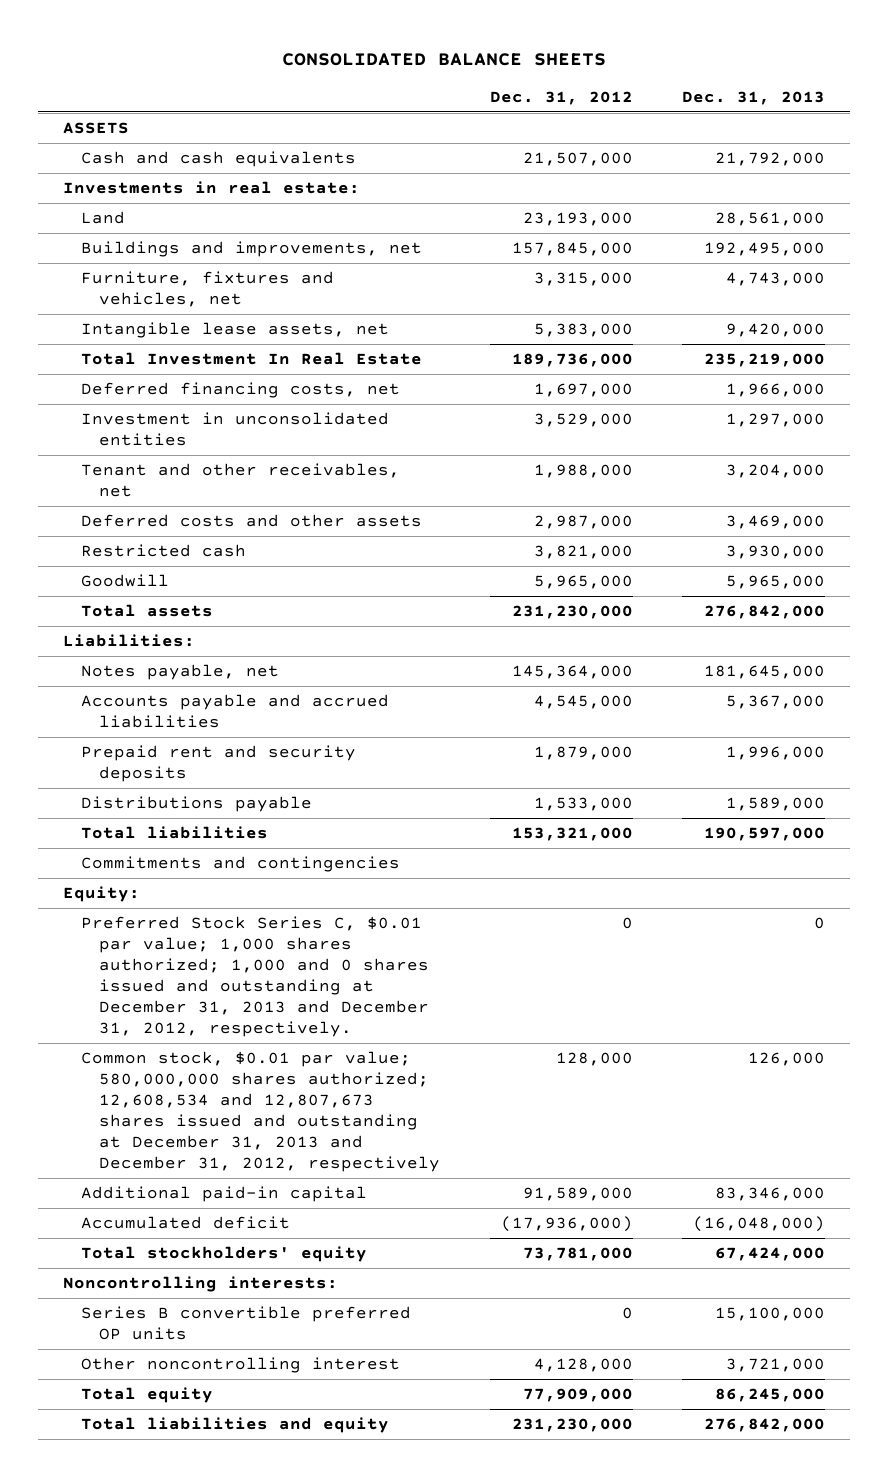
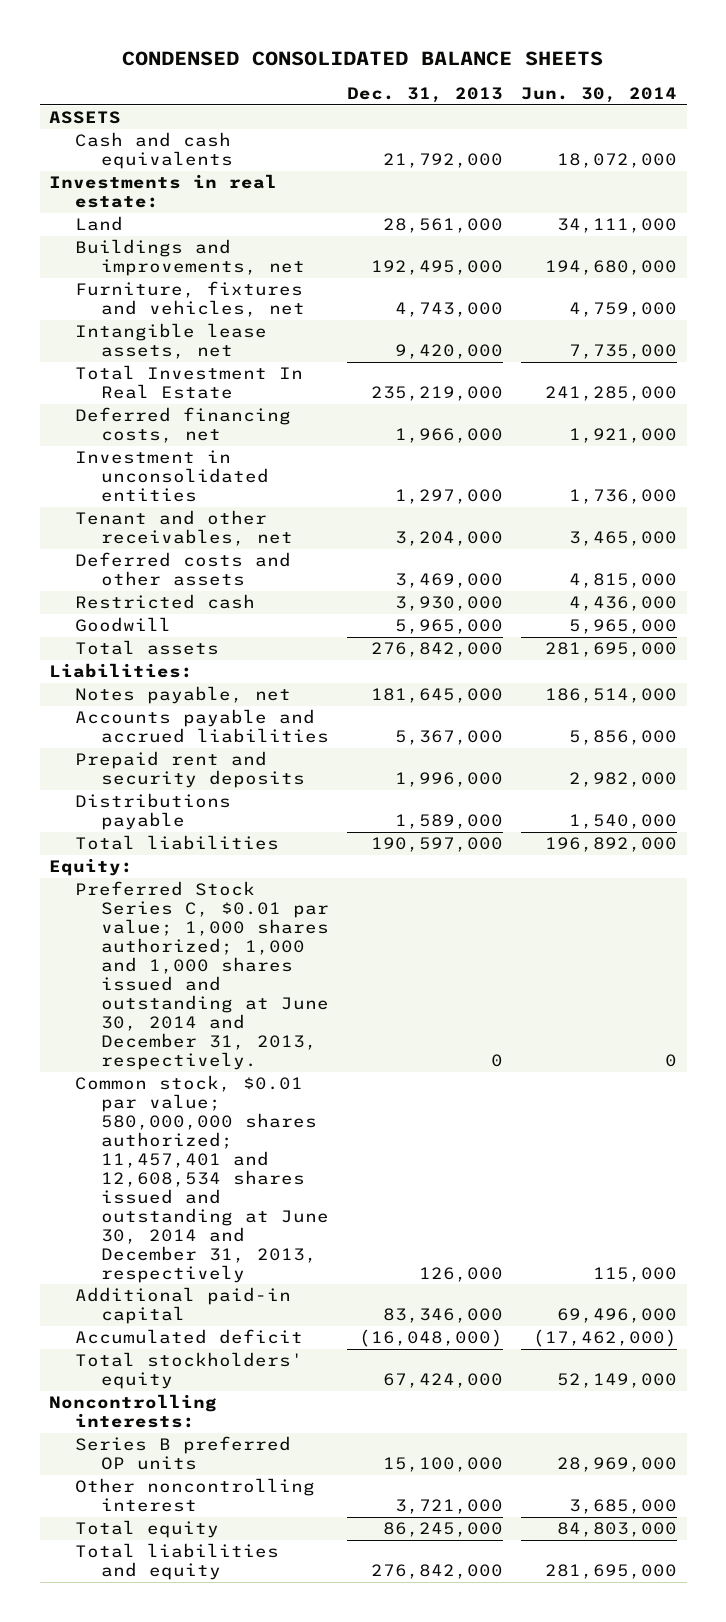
[281,52,606,66] CONSOLIDATED BALANCE SHEETS -> [122,51,604,67] CONDENSED CONSOLIDATED BALANCE SHEETS
[489,90,633,105] Dec. 31, 2012 -> none
none -> [521,86,678,103] Jun. 30, 2014
[81,855,401,872] Commitments and contingencies -> none
[81,915,430,1038] Preferred Stock Series C, $0.01 par value; 1,000 shares authorized; 1,000 and 0 shares issued and outstanding at December 31, 2013 and December 31, 2012, respectively. -> [74,881,329,1070] Preferred Stock Series C, $0.01 par value; 1,000 shares authorized; 1,000 and 1,000 shares issued and outstanding at June 30, 2014 and December 31, 2013, respectively.
[81,1050,441,1173] Common stock, $0.01 par value; 580,000,000 shares authorized; 12,608,534 and 12,807,673 shares issued and outstanding at December 31, 2013 and December 31, 2012, respectively -> [74,1075,329,1283] Common stock, $0.01 par value; 580,000,000 shares authorized; 11,457,401 and 12,608,534 shares issued and outstanding at June 30, 2014 and December 31, 2013, respectively
[81,1305,412,1341] Series B convertible preferred OP units -> [74,1436,291,1471] Series B preferred OP units

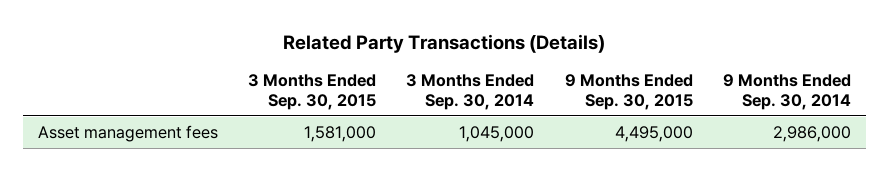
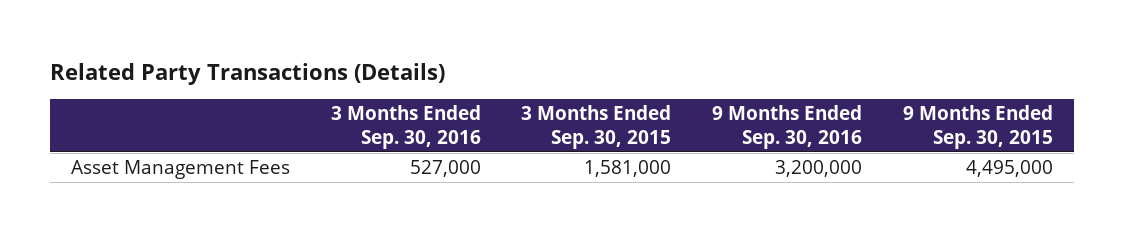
[406,74,535,111] 3 Months Ended Sep. 30, 2014 -> none
[722,74,851,111] 9 Months Ended Sep. 30, 2014 -> none
none -> [330,105,481,150] 3 Months Ended Sep. 30, 2016
none -> [712,105,863,150] 9 Months Ended Sep. 30, 2016
[38,125,219,143] Asset management fees -> [70,160,290,180] Asset Management Fees

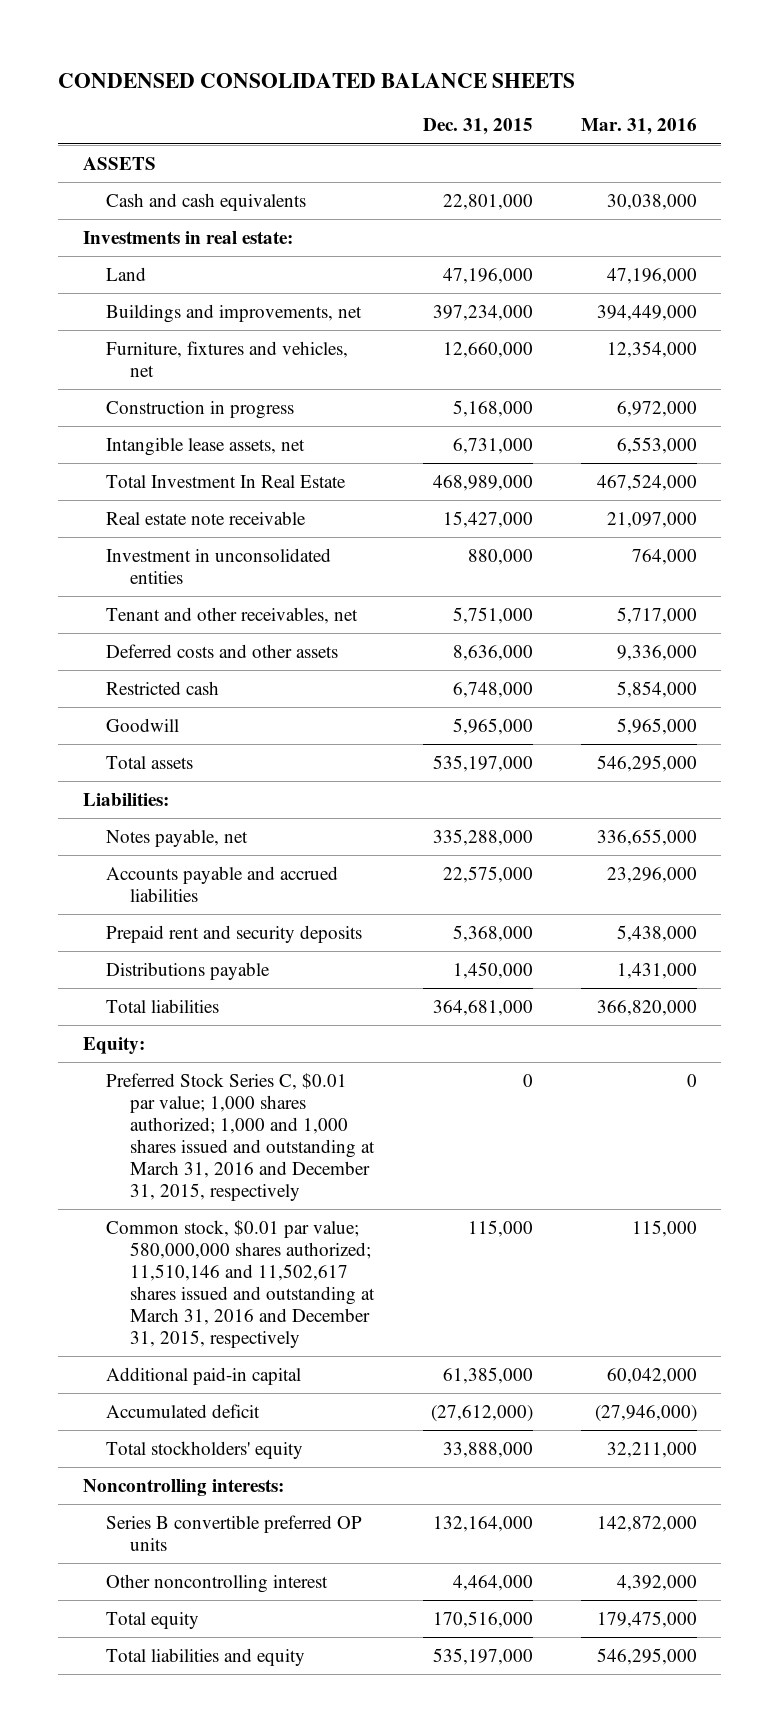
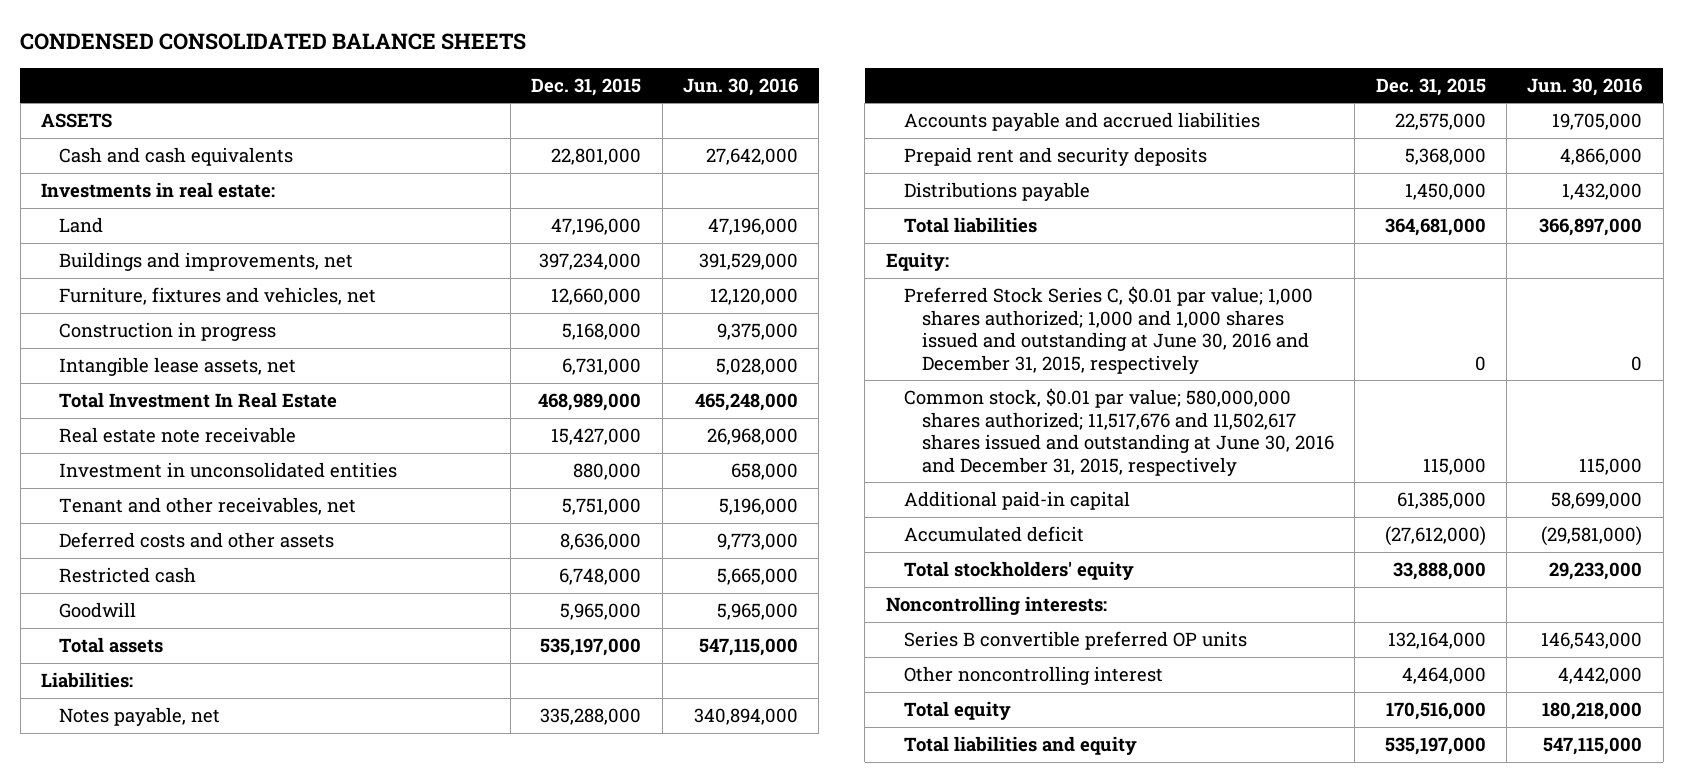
[581,118,698,136] Mar. 31, 2016 -> none
none -> [682,77,798,96] Jun. 30, 2016
[106,1072,376,1201] Preferred Stock Series C, $0.01 par value; 1,000 shares authorized; 1,000 and 1,000 shares issued and outstanding at March 31, 2016 and December 31, 2015, respectively -> [903,285,1313,374] Preferred Stock Series C, $0.01 par value; 1,000 shares authorized; 1,000 and 1,000 shares issued and outstanding at June 30, 2016 and December 31, 2015, respectively
[106,1219,376,1348] Common stock, $0.01 par value; 580,000,000 shares authorized; 11,510,146 and 11,502,617 shares issued and outstanding at March 31, 2016 and December 31, 2015, respectively -> [903,387,1335,476] Common stock, $0.01 par value; 580,000,000 shares authorized; 11,517,676 and 11,502,617 shares issued and outstanding at June 30, 2016 and December 31, 2015, respectively

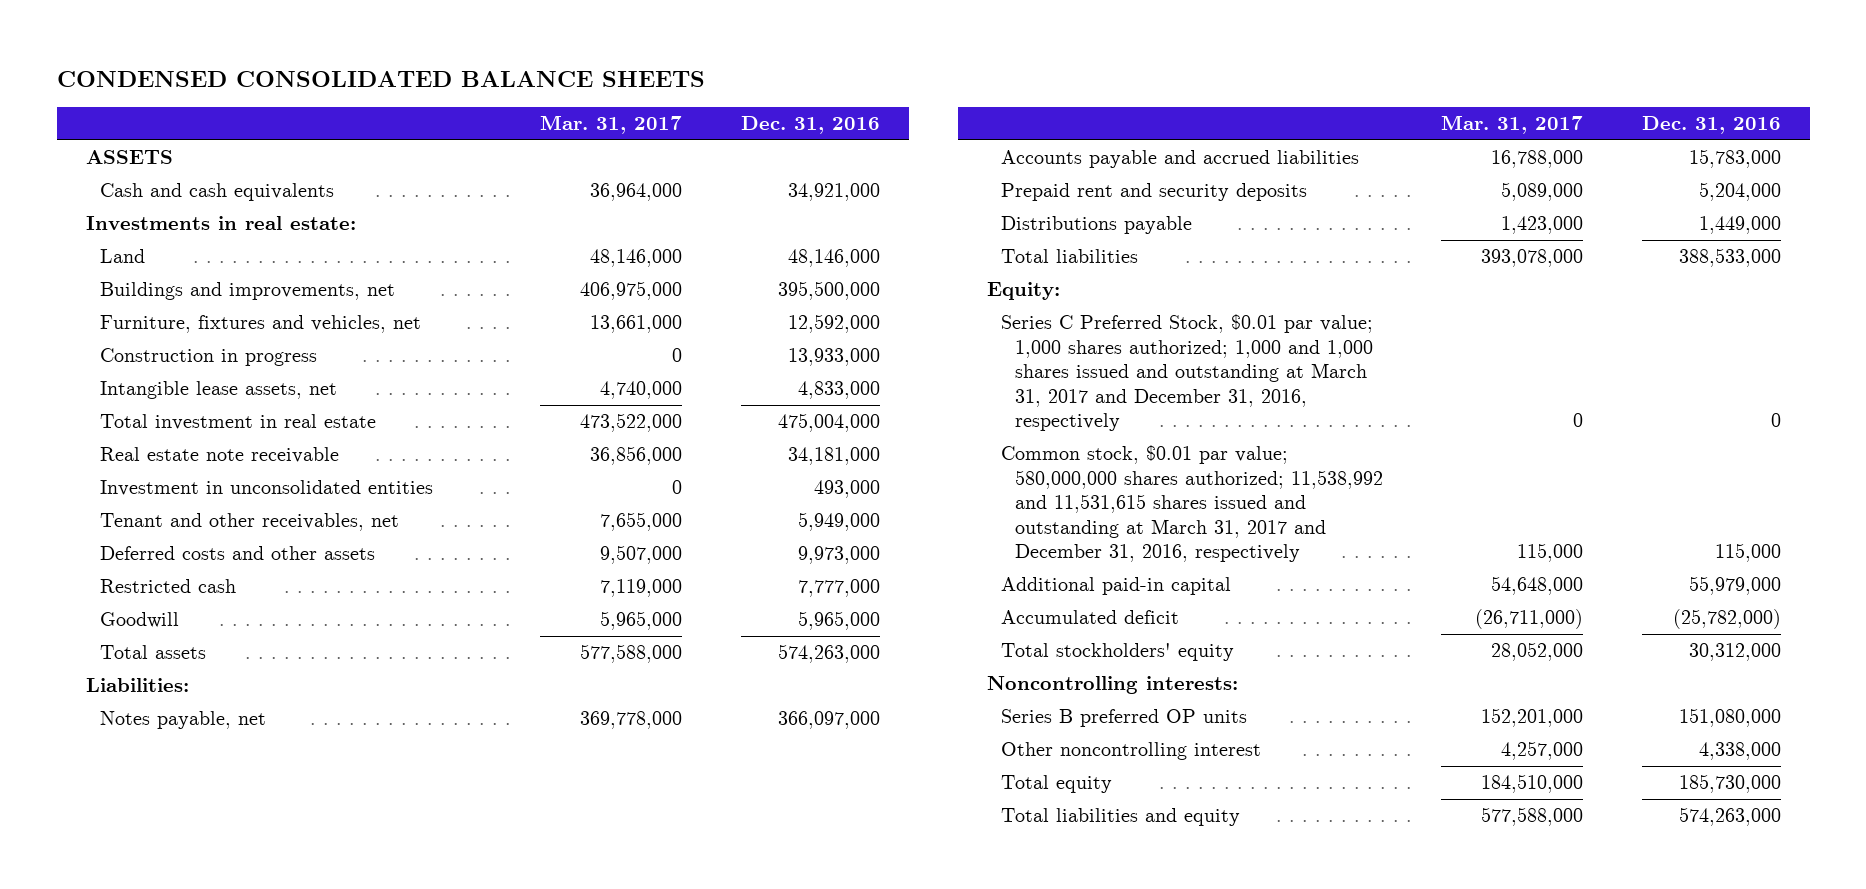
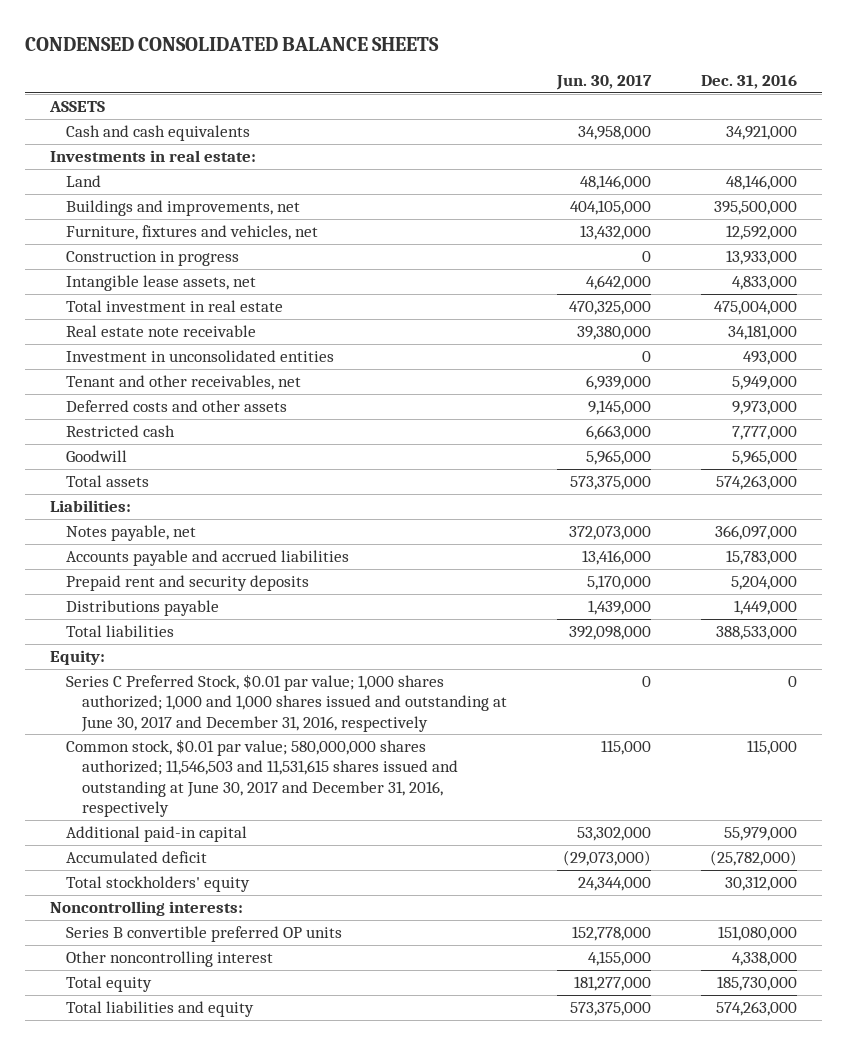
[540,114,683,134] Mar. 31, 2017 -> none
none -> [555,75,652,91] Jun. 30, 2017
[1001,314,1374,431] Series C Preferred Stock, $0.01 par value; 1,000 shares authorized; 1,000 and 1,000 shares issued and outstanding at March 31, 2017 and December 31, 2016, respectively -> [65,674,507,732] Series C Preferred Stock, $0.01 par value; 1,000 shares authorized; 1,000 and 1,000 shares issued and outstanding at June 30, 2017 and December 31, 2016, respectively
[1001,445,1384,562] Common stock, $0.01 par value; 580,000,000 shares authorized; 11,538,992 and 11,531,615 shares issued and outstanding at March 31, 2017 and December 31, 2016, respectively -> [65,739,458,817] Common stock, $0.01 par value; 580,000,000 shares authorized; 11,546,503 and 11,531,615 shares issued and outstanding at June 30, 2017 and December 31, 2016, respectively
[1001,709,1248,728] Series B preferred OP units -> [65,926,342,943] Series B convertible preferred OP units

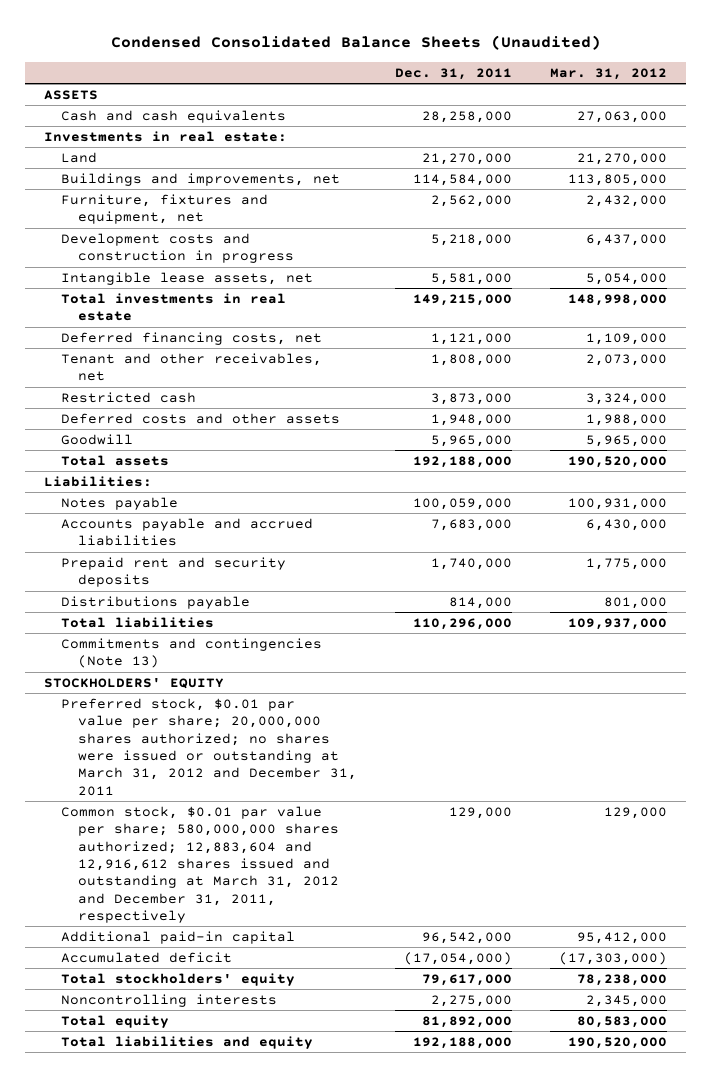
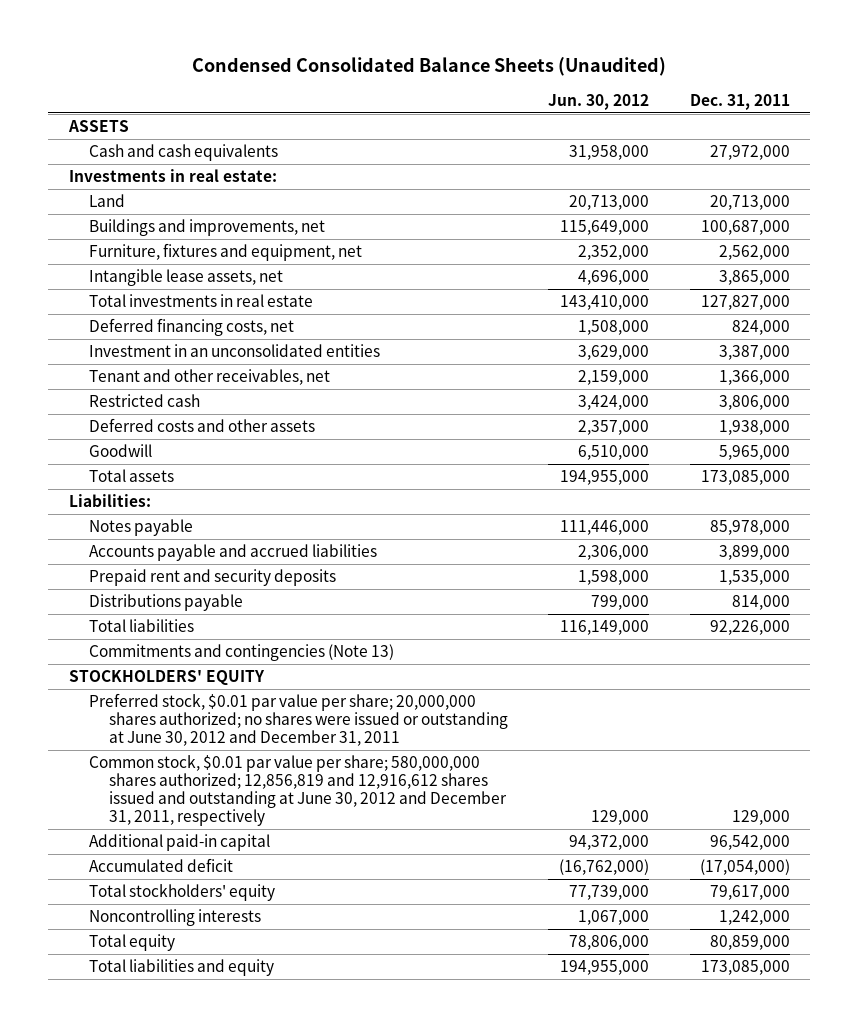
[550,67,668,80] Mar. 31, 2012 -> none
none -> [548,94,650,111] Jun. 30, 2012
[422,111,513,124] 28,258,000 -> [709,145,790,161] 27,972,000
[422,153,513,166] 21,270,000 -> [709,195,790,211] 20,713,000
[413,174,513,187] 114,584,000 -> [700,220,790,236] 100,687,000
[61,233,295,264] Development costs and construction in progress -> none
[431,273,513,286] 5,581,000 -> [718,270,790,286] 3,865,000
[413,294,513,307] 149,215,000 -> [700,295,790,311] 127,827,000
[431,333,513,346] 1,121,000 -> [731,320,790,336] 824,000
none -> [88,344,380,358] Investment in an unconsolidated entities
[431,354,513,367] 1,808,000 -> [718,370,790,386] 1,366,000
[431,393,513,406] 3,873,000 -> [718,395,790,411] 3,806,000
[431,414,513,427] 1,948,000 -> [718,420,790,436] 1,938,000
[413,456,513,469] 192,188,000 -> [700,470,790,486] 173,085,000
[413,498,513,511] 100,059,000 -> [709,520,790,536] 85,978,000
[431,519,513,532] 7,683,000 -> [718,545,790,561] 3,899,000
[431,558,513,571] 1,740,000 -> [718,570,790,586] 1,535,000
[413,618,513,631] 110,296,000 -> [709,620,790,636] 92,226,000
[61,698,358,796] Preferred stock, $0.01 par value per share; 20,000,000 shares authorized; no shares were issued or outstanding at March 31, 2012 and December 31, 2011 -> [88,693,508,746] Preferred stock, $0.01 par value per share; 20,000,000 shares authorized; no shares were issued or outstanding at June 30, 2012 and December 31, 2011
[61,806,340,924] Common stock, $0.01 par value per share; 580,000,000 shares authorized; 12,883,604 and 12,916,612 shares issued and outstanding at March 31, 2012 and December 31, 2011, respectively -> [88,755,507,826] Common stock, $0.01 par value per share; 580,000,000 shares authorized; 12,856,819 and 12,916,612 shares issued and outstanding at June 30, 2012 and December 31, 2011, respectively
[431,995,513,1008] 2,275,000 -> [718,910,790,926] 1,242,000
[422,1016,513,1029] 81,892,000 -> [709,935,790,951] 80,859,000
[413,1037,513,1050] 192,188,000 -> [700,960,790,976] 173,085,000

